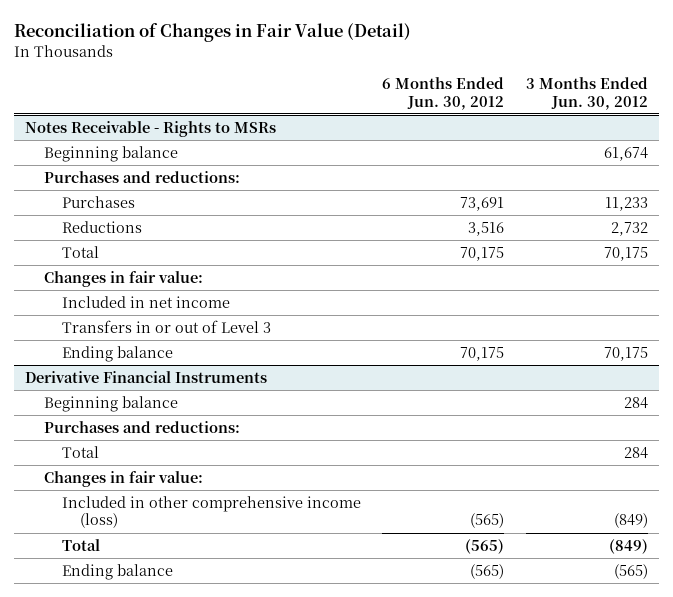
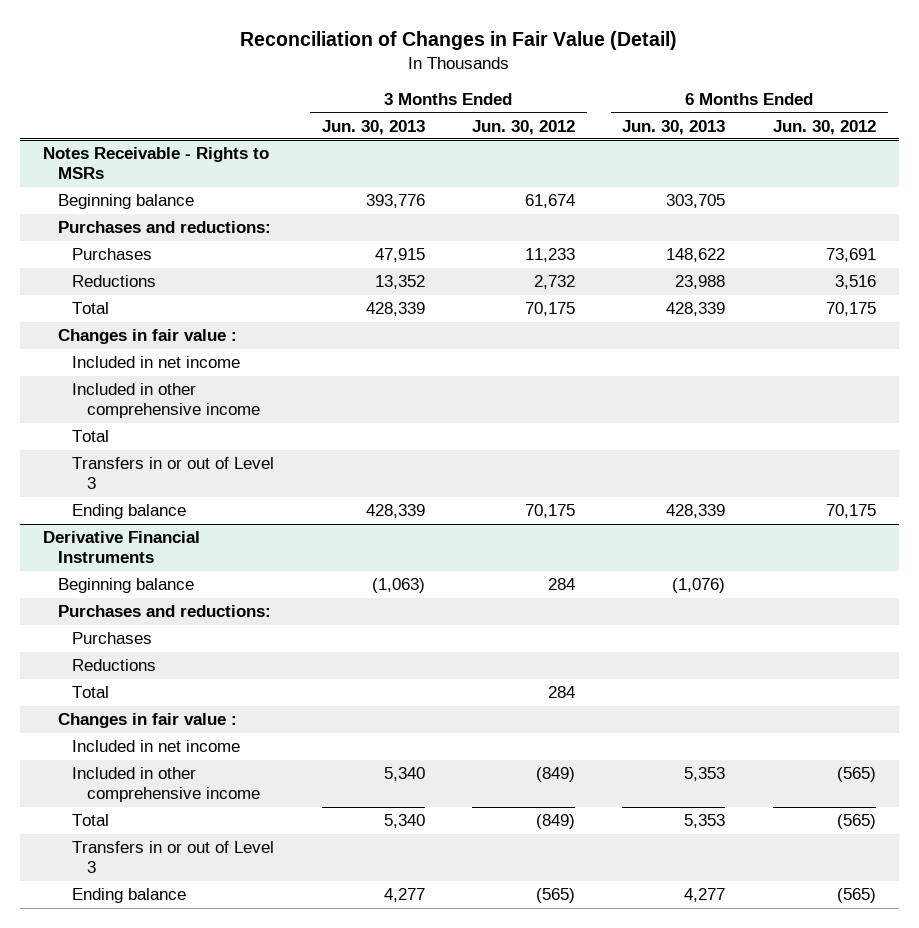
none -> [321,119,425,135] Jun. 30, 2013
none -> [622,119,726,135] Jun. 30, 2013
[43,271,203,288] Changes in fair value: -> [57,329,237,345] Changes in fair value :
none -> [72,383,261,419] Included in other comprehensive income
none -> [72,430,110,443] Total
none -> [72,632,153,645] Purchases
none -> [72,659,157,672] Reductions
[43,471,203,488] Changes in fair value: -> [57,713,237,729] Changes in fair value :
none -> [72,740,241,753] Included in net income
[61,496,361,529] Included in other comprehensive income (loss) -> [72,767,261,803] Included in other comprehensive income
none -> [72,841,275,874] Transfers in or out of Level 3

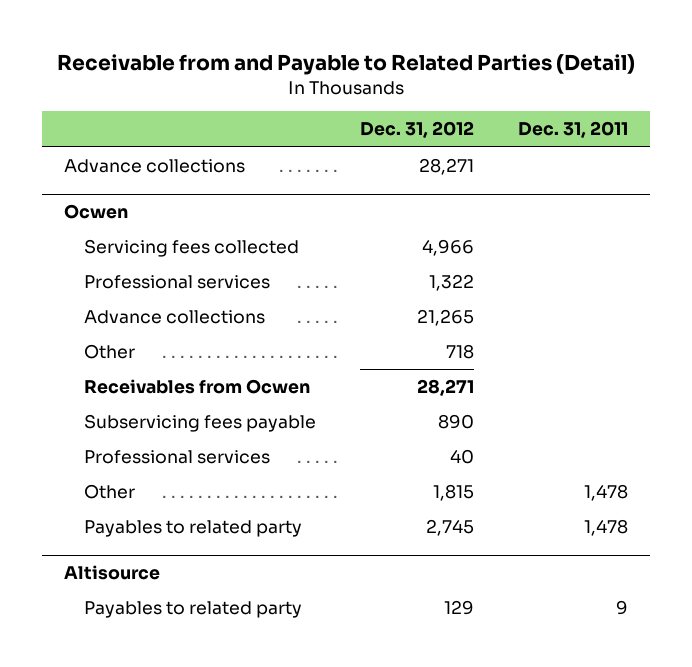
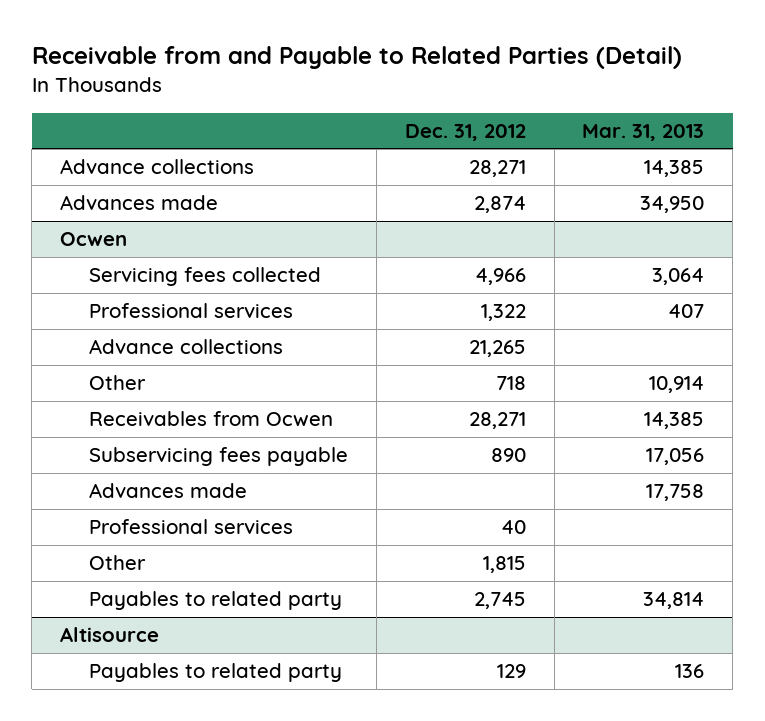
[518,121,629,139] Dec. 31, 2011 -> none
none -> [582,123,705,141] Mar. 31, 2013
none -> [60,195,219,211] Advances made
none -> [88,483,247,499] Advances made

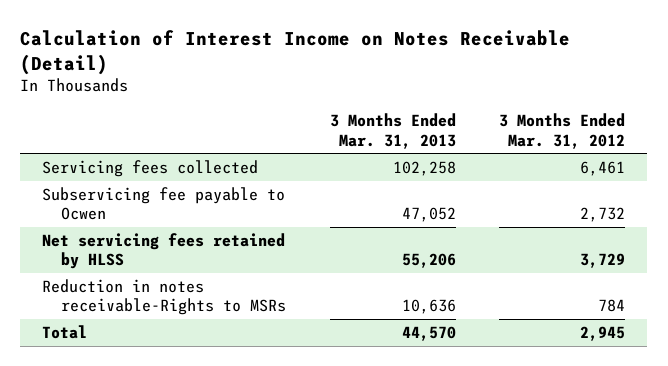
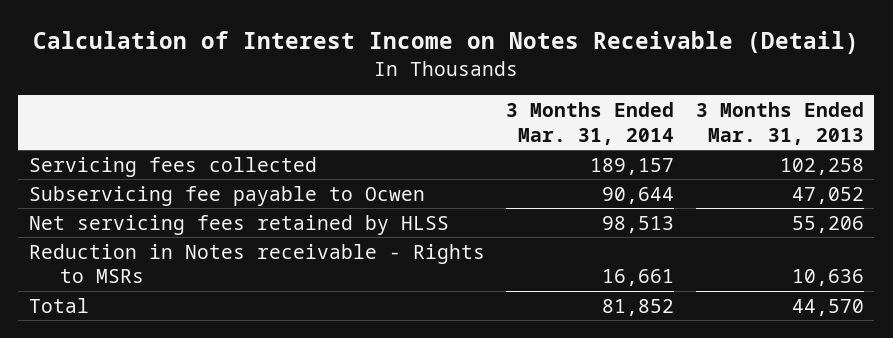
[499,112,626,149] 3 Months Ended Mar. 31, 2012 -> none
none -> [506,102,675,145] 3 Months Ended Mar. 31, 2014
[42,278,286,316] Reduction in notes receivable-Rights to MSRs -> [28,243,485,284] Reduction in Notes receivable - Rights to MSRs

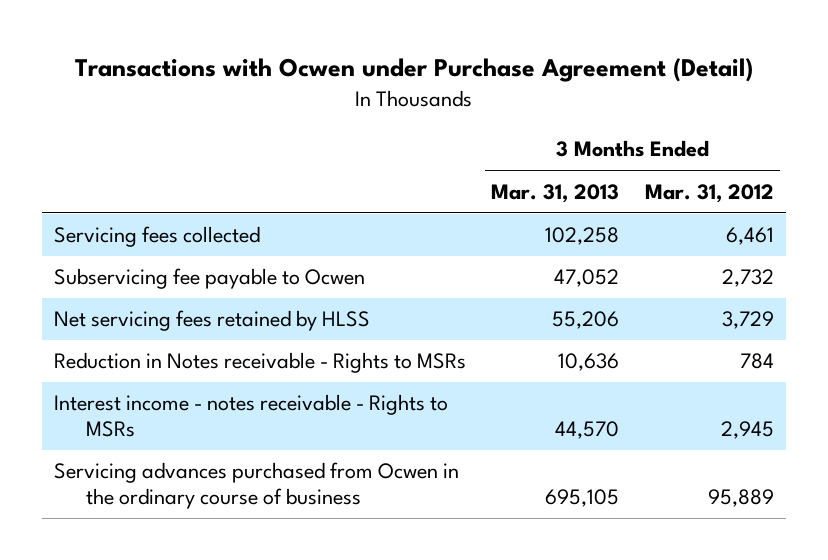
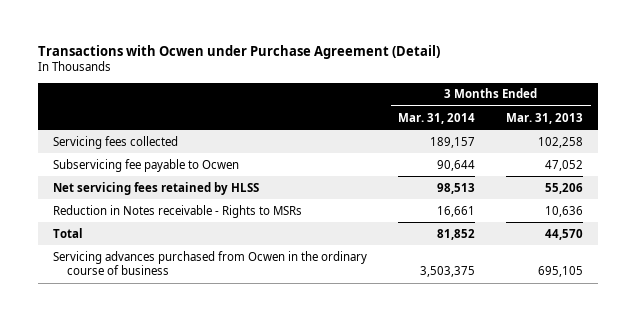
[644,183,774,203] Mar. 31, 2012 -> none
none -> [398,112,476,124] Mar. 31, 2014
[54,394,449,438] Interest income - notes receivable - Rights to MSRs -> [53,227,84,238] Total

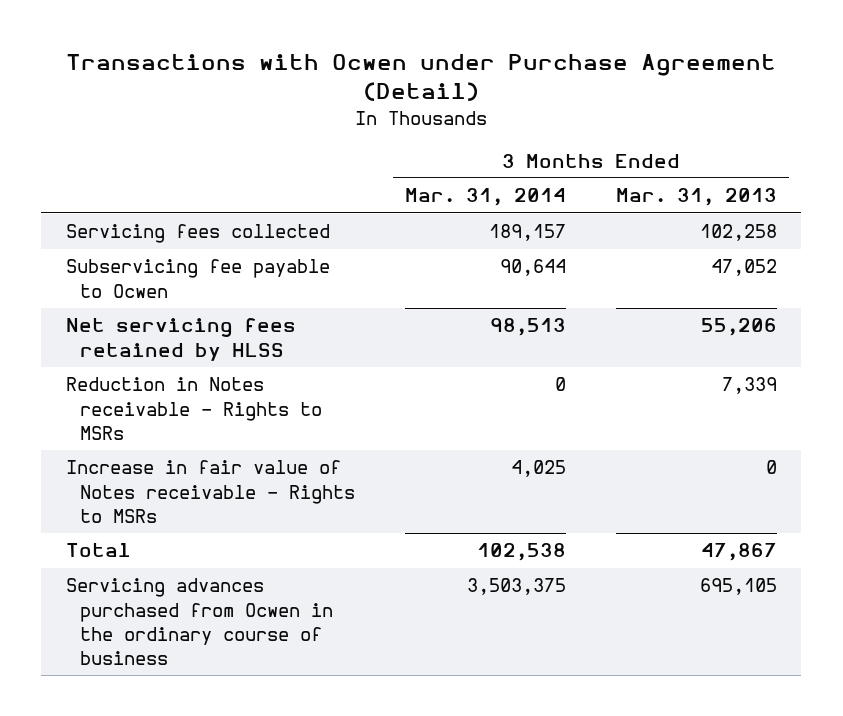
[437,205,476,217] 16,661 -> [554,377,566,392] 0
[545,205,584,217] 10,636 -> [721,377,777,395] 7,339
none -> [66,460,356,523] Increase in fair value of Notes receivable - Rights to MSRs
[437,228,476,240] 81,852 -> [476,543,566,562] 102,538
[545,228,584,240] 44,570 -> [700,543,777,562] 47,867

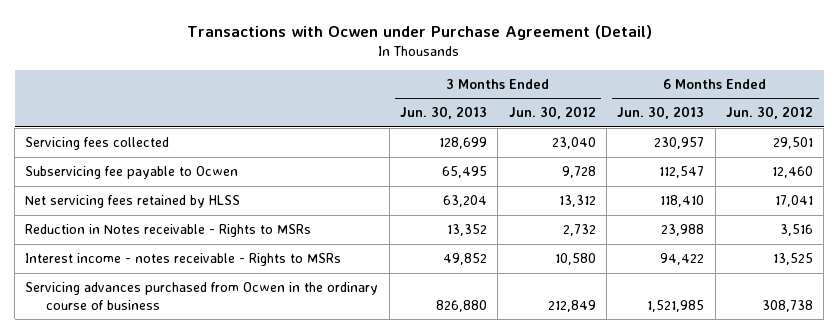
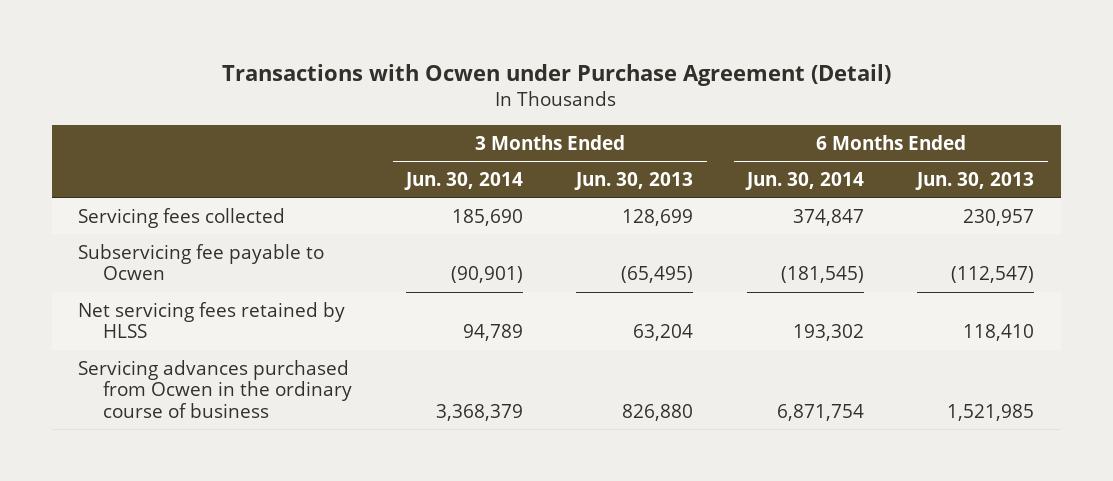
[508,106,596,120] Jun. 30, 2012 -> none
[726,106,814,120] Jun. 30, 2012 -> none
none -> [403,171,523,190] Jun. 30, 2014
none -> [744,171,864,190] Jun. 30, 2014
[442,166,488,179] 65,495 -> [621,266,694,284] (65,495)
[659,166,705,179] 112,547 -> [951,266,1035,284] (112,547)
[25,224,312,238] Reduction in Notes receivable - Rights to MSRs -> none
[25,253,342,267] Interest income - notes receivable - Rights to MSRs -> none

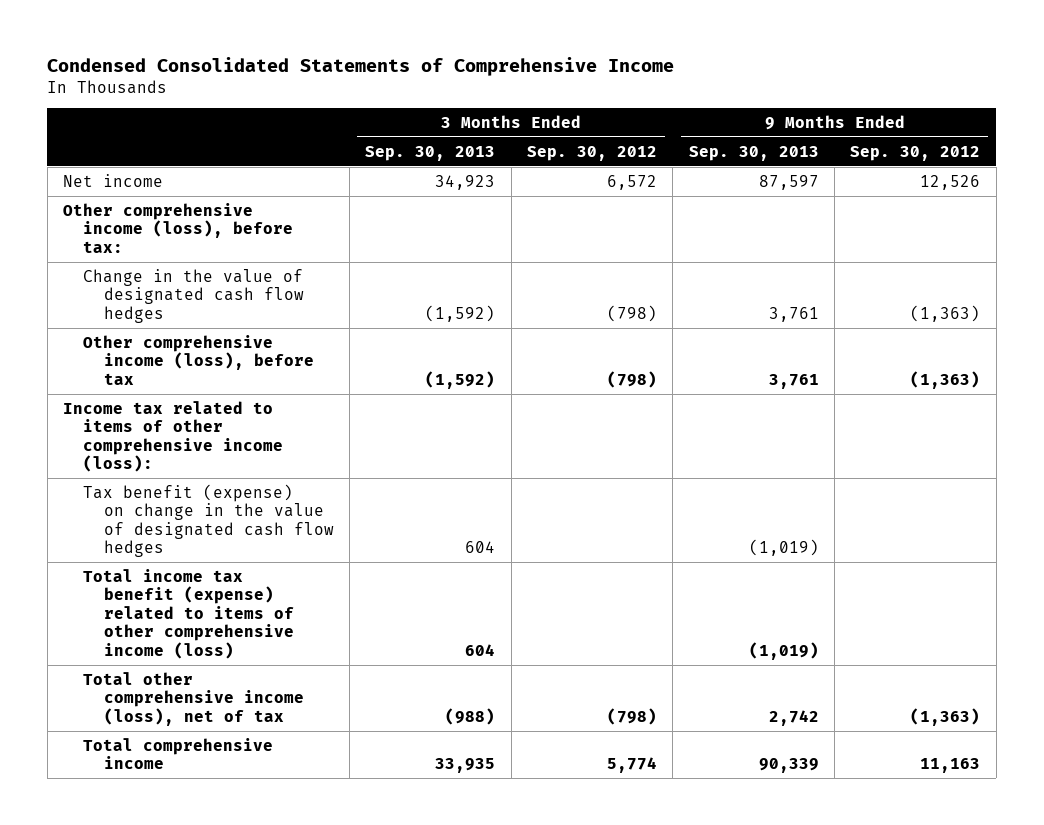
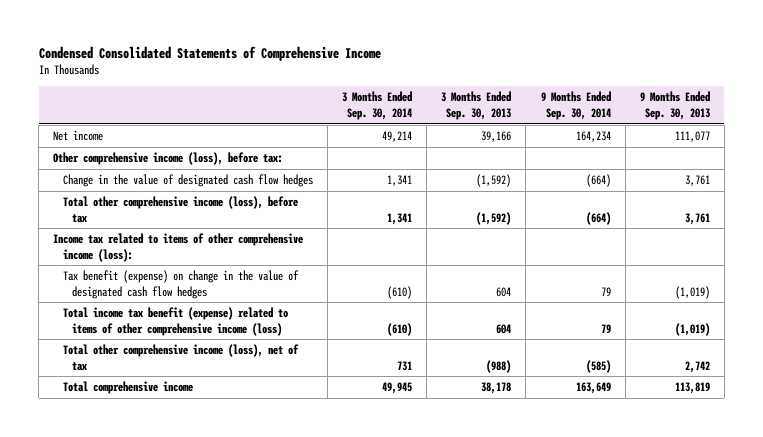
[527,145,658,161] Sep. 30, 2012 -> none
[850,145,981,161] Sep. 30, 2012 -> none
none -> [342,91,413,120] 3 Months Ended Sep. 30, 2014
none -> [540,91,611,120] 9 Months Ended Sep. 30, 2014
[435,174,496,190] 34,923 -> [481,131,512,143] 39,166
[758,174,819,190] 87,597 -> [674,131,710,143] 111,077
[83,334,314,385] Other comprehensive income (loss), before tax -> [62,196,298,223] Total other comprehensive income (loss), before tax
[435,758,496,774] 33,935 -> [481,382,512,395] 38,178
[758,758,819,774] 90,339 -> [674,382,710,395] 113,819

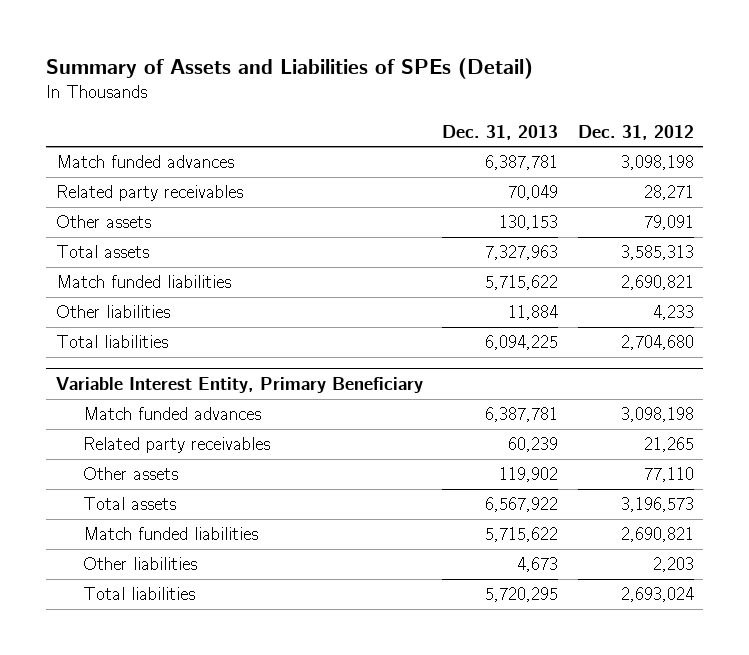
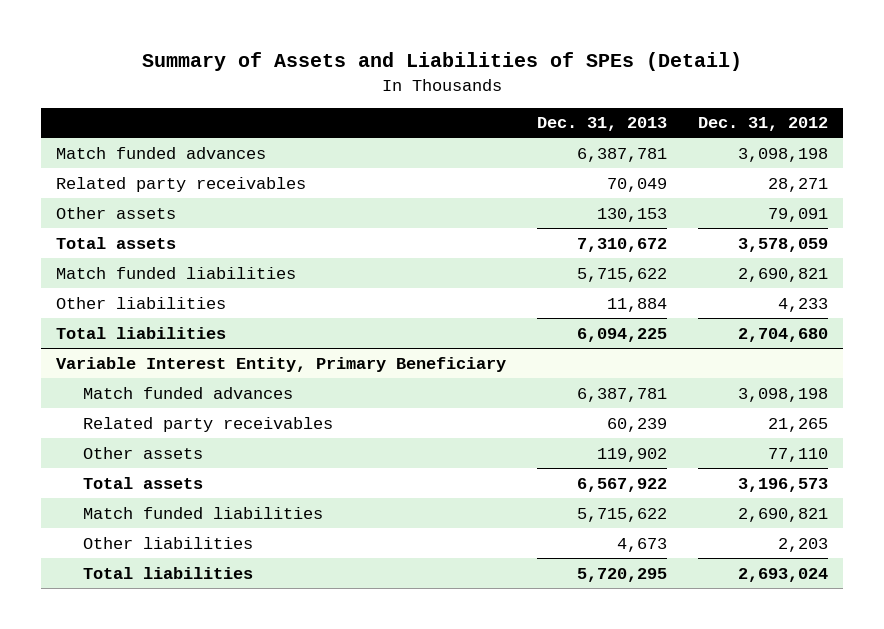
[485,245,559,261] 7,327,963 -> [576,237,667,252] 7,310,672
[620,245,694,261] 3,585,313 -> [737,237,828,252] 3,578,059

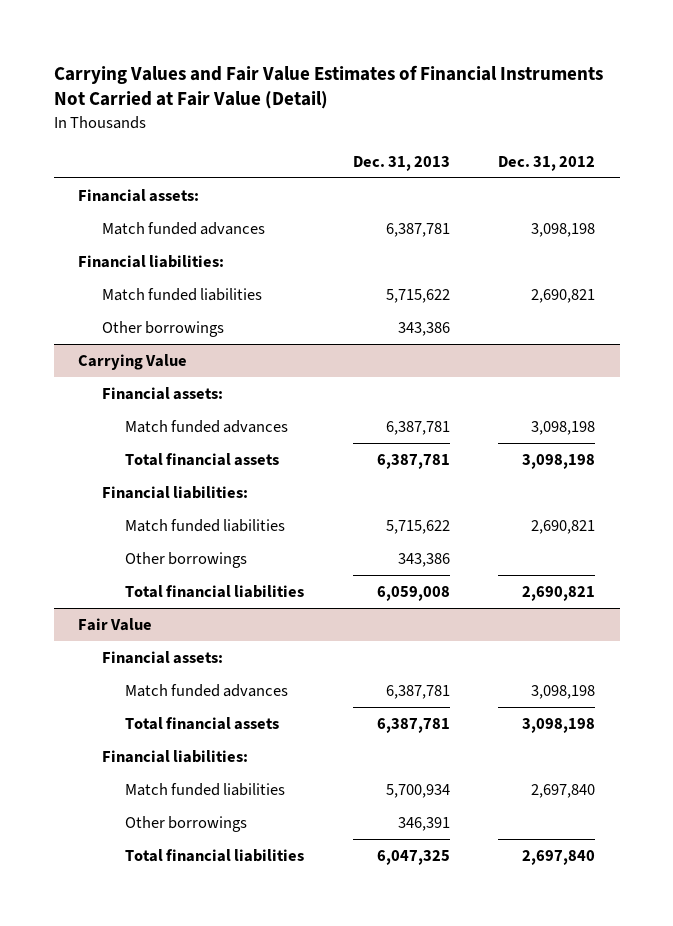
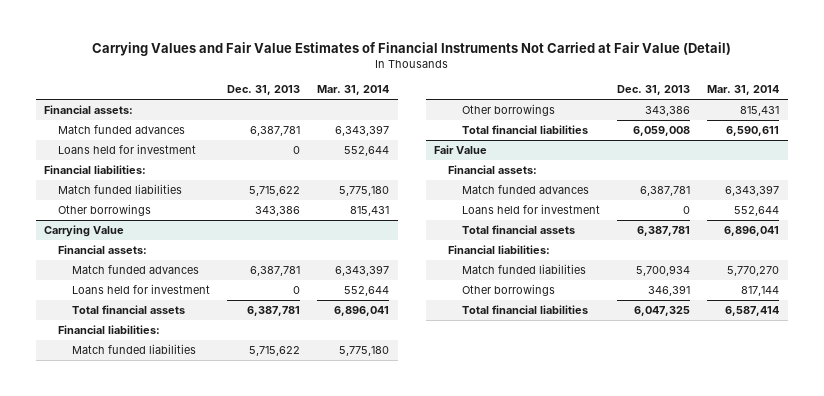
[498,155,596,171] Dec. 31, 2012 -> none
none -> [317,85,390,96] Mar. 31, 2014
none -> [58,143,197,154] Loans held for investment
none -> [71,283,210,294] Loans held for investment
none -> [462,203,601,214] Loans held for investment

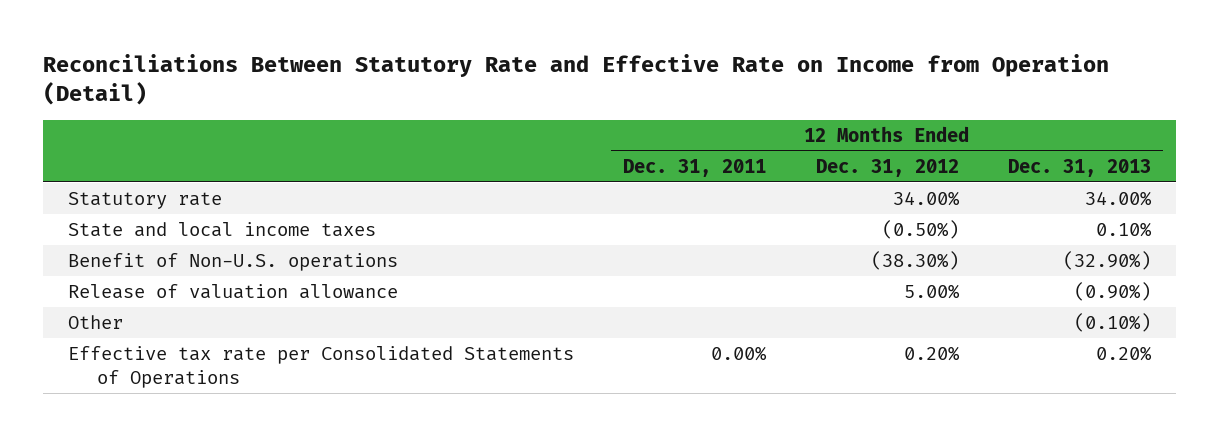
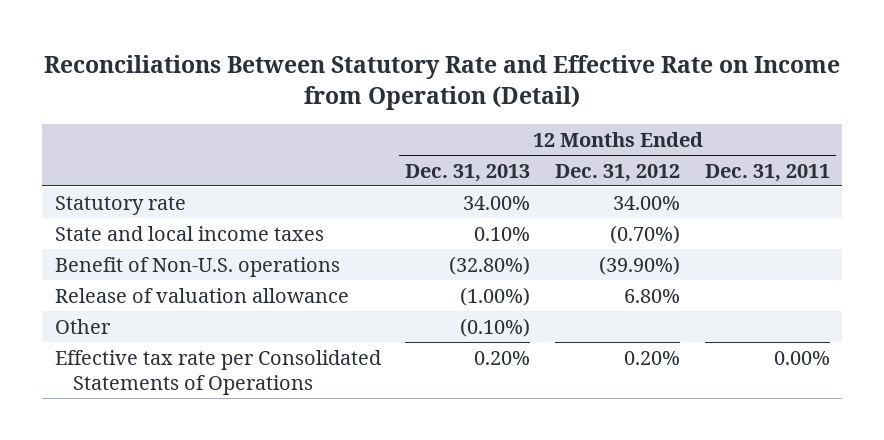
[881,220,959,240] (0.50%) -> [610,224,681,244] (0.70%)
[870,251,959,271] (38.30%) -> [599,255,681,275] (39.90%)
[1062,251,1151,271] (32.90%) -> [449,255,531,275] (32.80%)
[903,284,960,300] 5.00% -> [624,288,681,303] 6.80%
[1073,282,1151,302] (0.90%) -> [460,286,531,306] (1.00%)

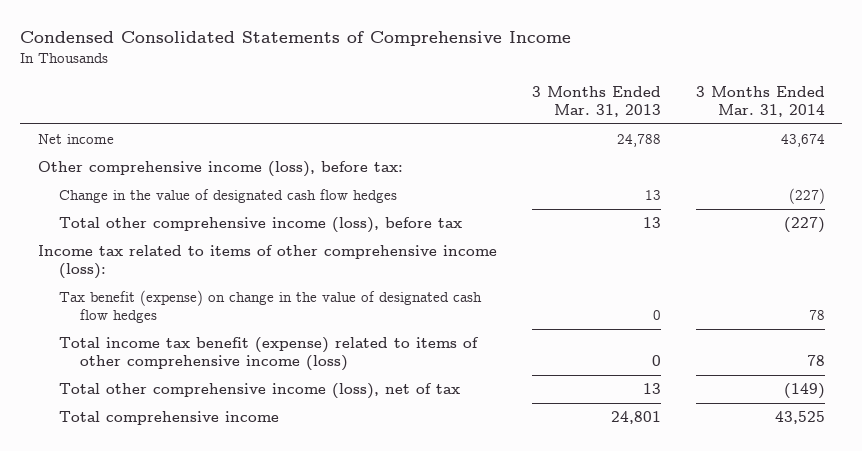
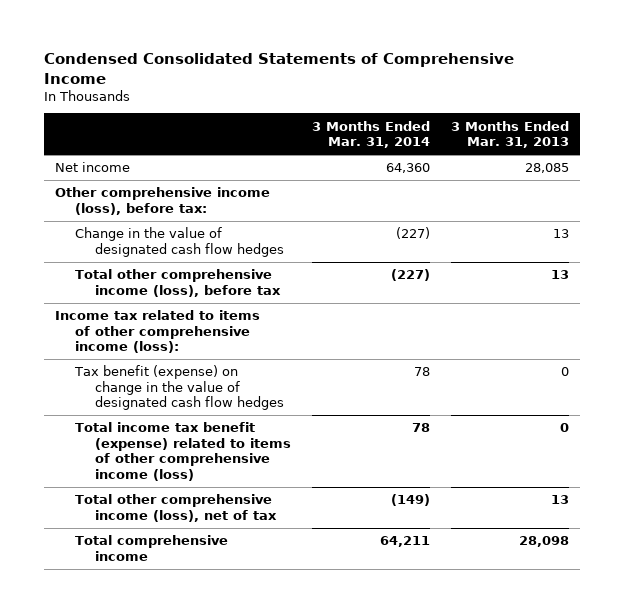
[616,133,661,147] 24,788 -> [525,163,570,174] 28,085
[780,133,825,147] 43,674 -> [386,163,431,174] 64,360
[610,410,661,424] 24,801 -> [519,536,570,548] 28,098
[774,410,825,424] 43,525 -> [380,536,431,548] 64,211

